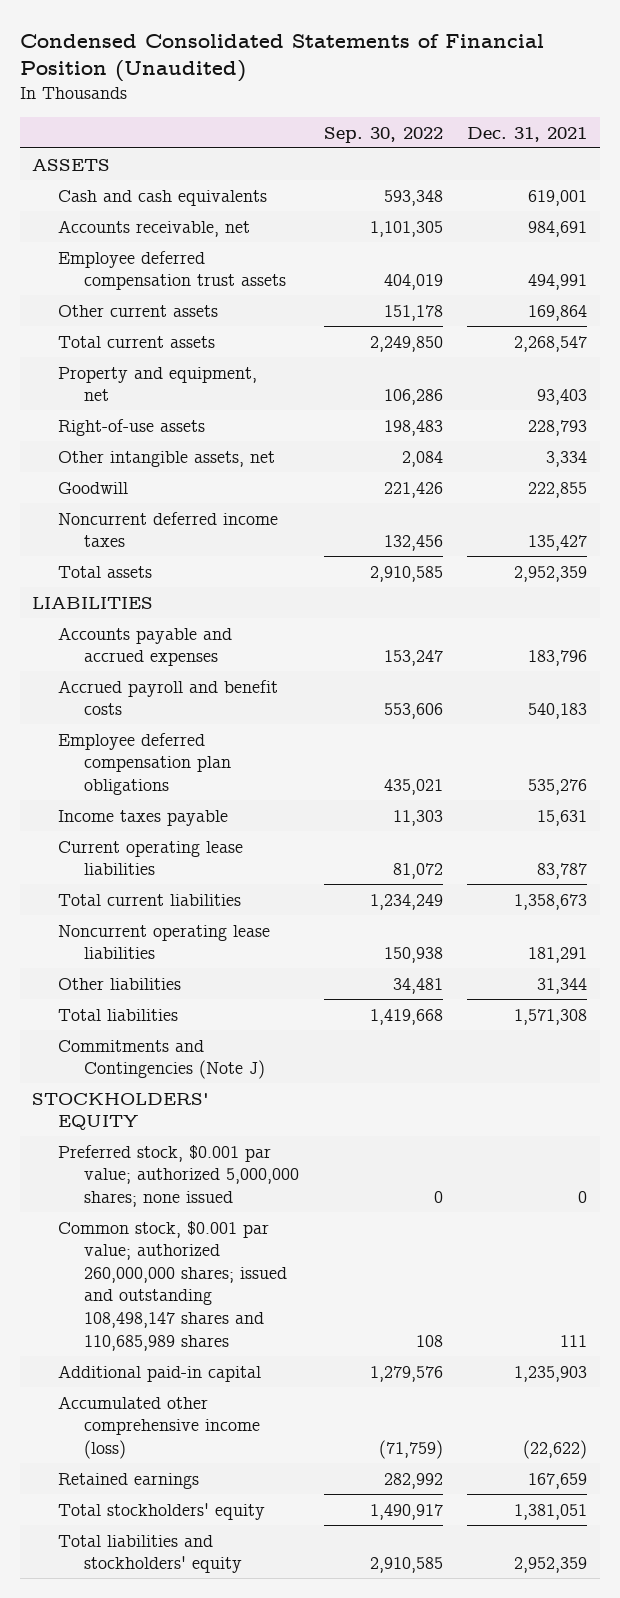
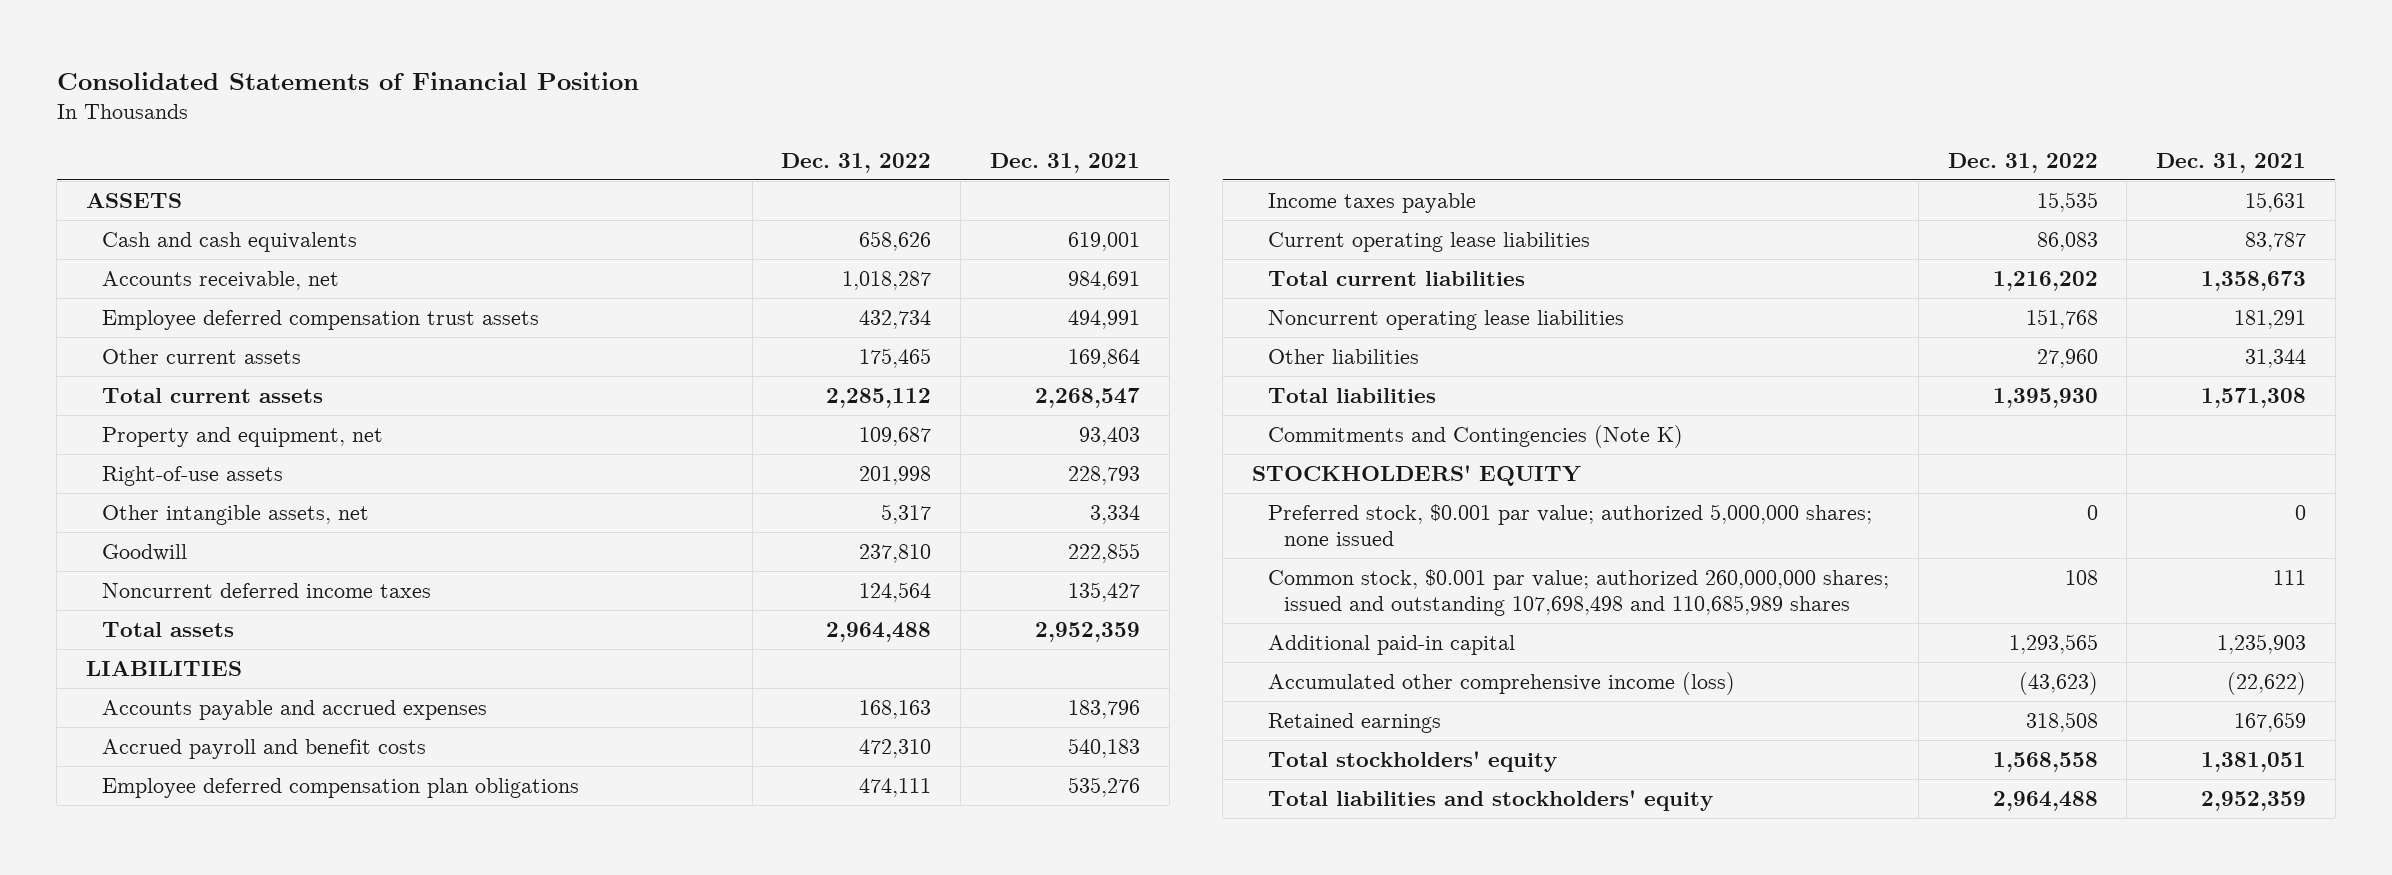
[19,33,544,83] Condensed Consolidated Statements of Financial Position (Unaudited) -> [56,72,639,91] Consolidated Statements of Financial Position
[323,126,443,143] Sep. 30, 2022 -> none
none -> [781,152,932,173] Dec. 31, 2022
[58,1039,266,1080] Commitments and Contingencies (Note J) -> [1267,424,1683,448] Commitments and Contingencies (Note K)
[58,1220,288,1351] Common stock, $0.001 par value; authorized 260,000,000 shares; issued and outstanding 108,498,147 shares and 110,685,989 shares -> [1267,568,1889,616] Common stock, $0.001 par value; authorized 260,000,000 shares; issued and outstanding 107,698,498 and 110,685,989 shares

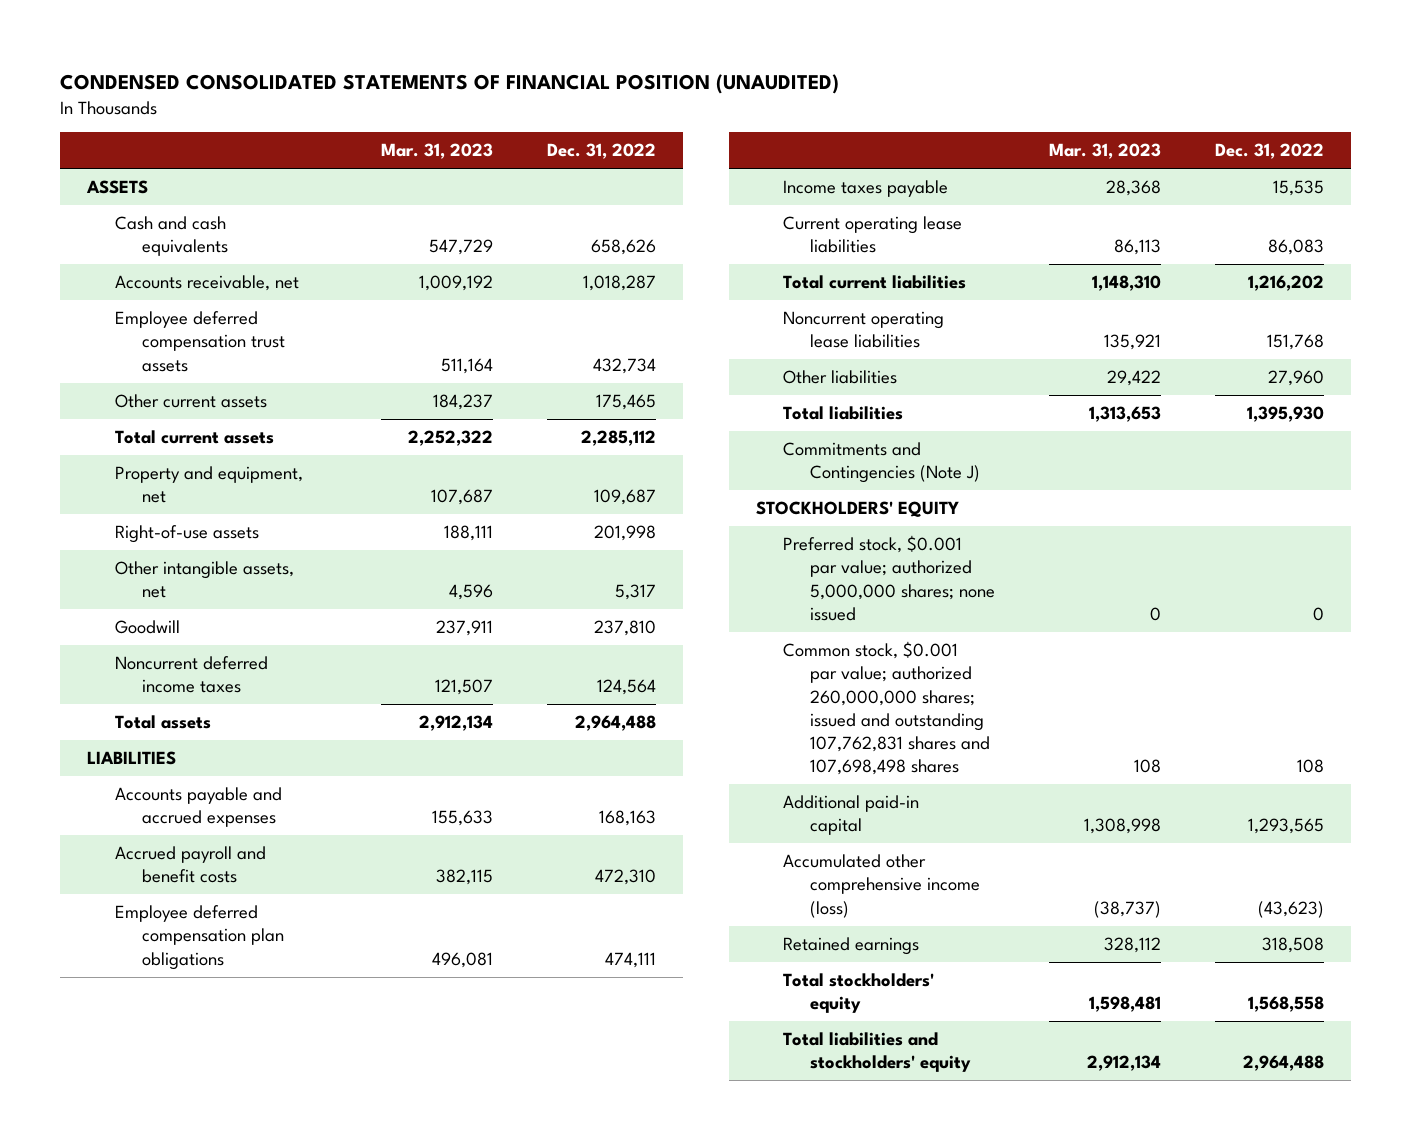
[56,72,639,91] Consolidated Statements of Financial Position -> [60,73,840,94] CONDENSED CONSOLIDATED STATEMENTS OF FINANCIAL POSITION (UNAUDITED)
[990,152,1141,173] Dec. 31, 2021 -> none
none -> [380,143,493,160] Mar. 31, 2023
[1267,424,1683,448] Commitments and Contingencies (Note K) -> [782,442,981,484] Commitments and Contingencies (Note J)
[1267,568,1889,616] Common stock, $0.001 par value; authorized 260,000,000 shares; issued and outstanding 107,698,498 and 110,685,989 shares -> [782,641,991,776] Common stock, $0.001 par value; authorized 260,000,000 shares; issued and outstanding 107,762,831 shares and 107,698,498 shares

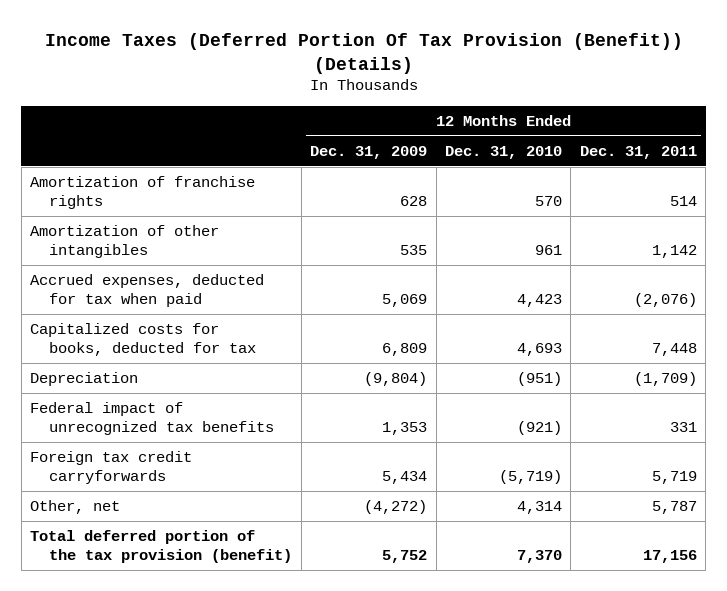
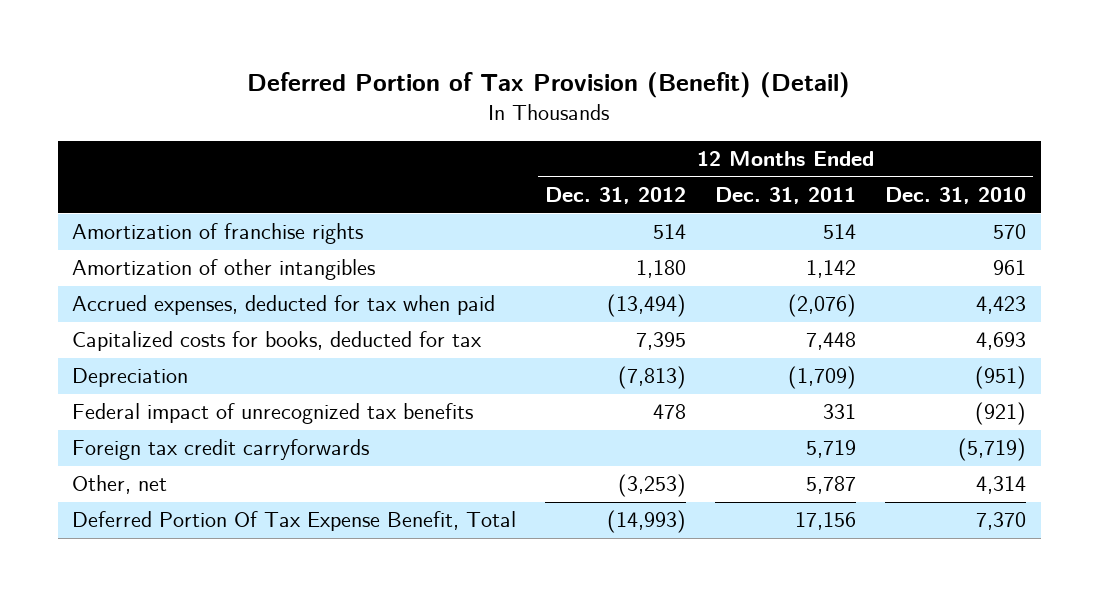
[44,32,683,74] Income Taxes (Deferred Portion Of Tax Provision (Benefit)) (Details) -> [247,71,851,98] Deferred Portion of Tax Provision (Benefit) (Detail)
[310,145,428,159] Dec. 31, 2009 -> none
none -> [545,187,687,205] Dec. 31, 2012
[30,530,293,564] Total deferred portion of the tax provision (benefit) -> [72,511,517,532] Deferred Portion Of Tax Expense Benefit, Total

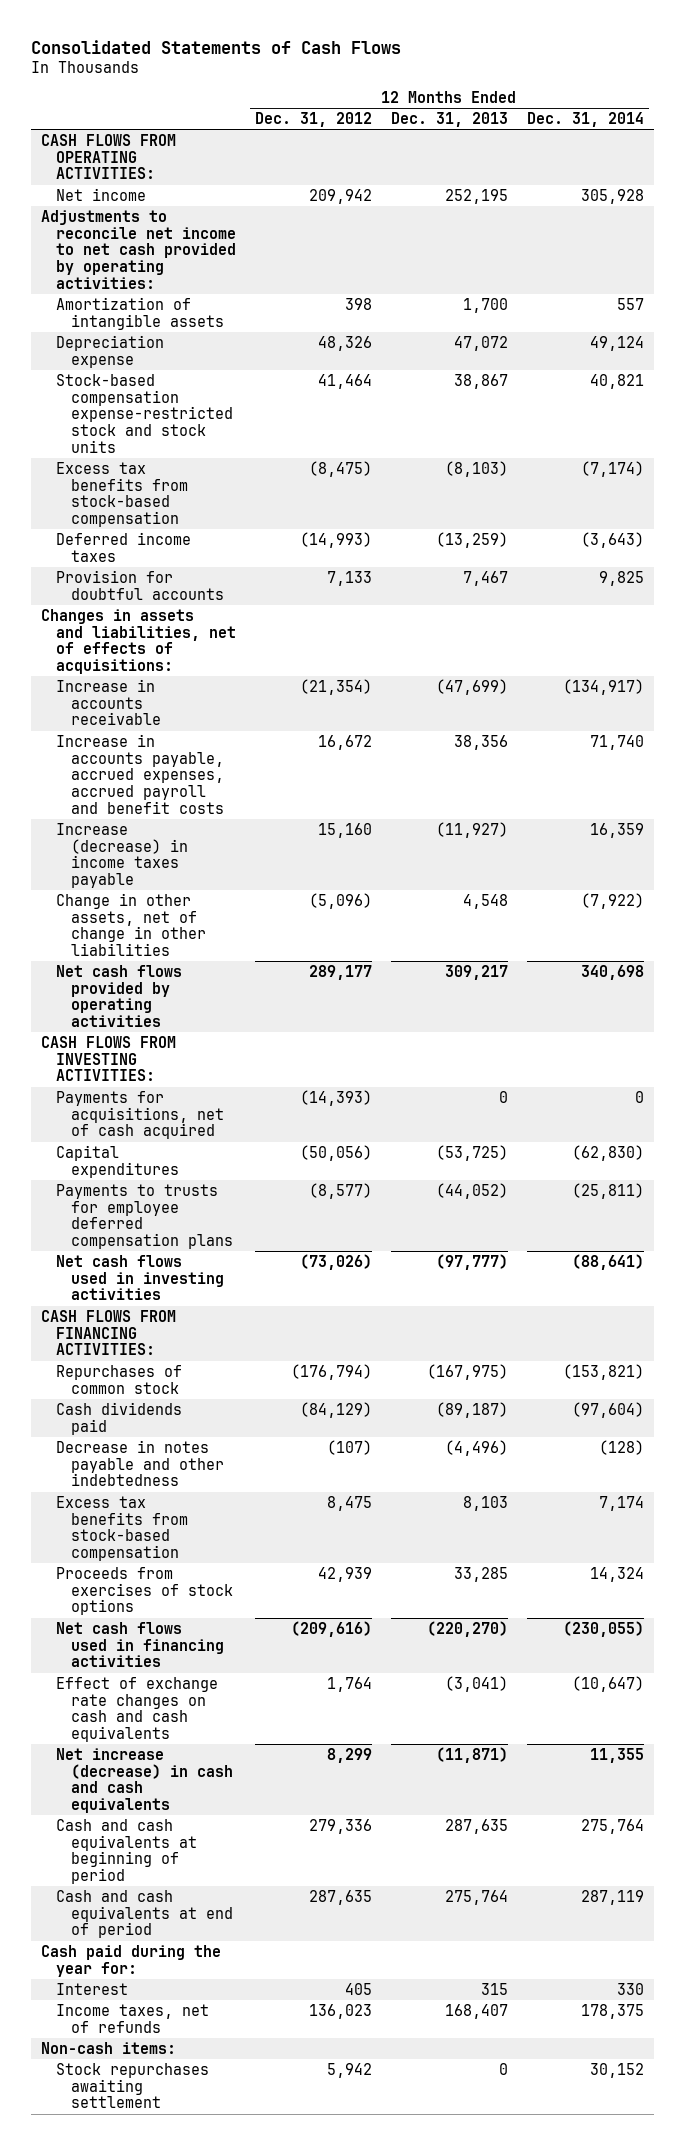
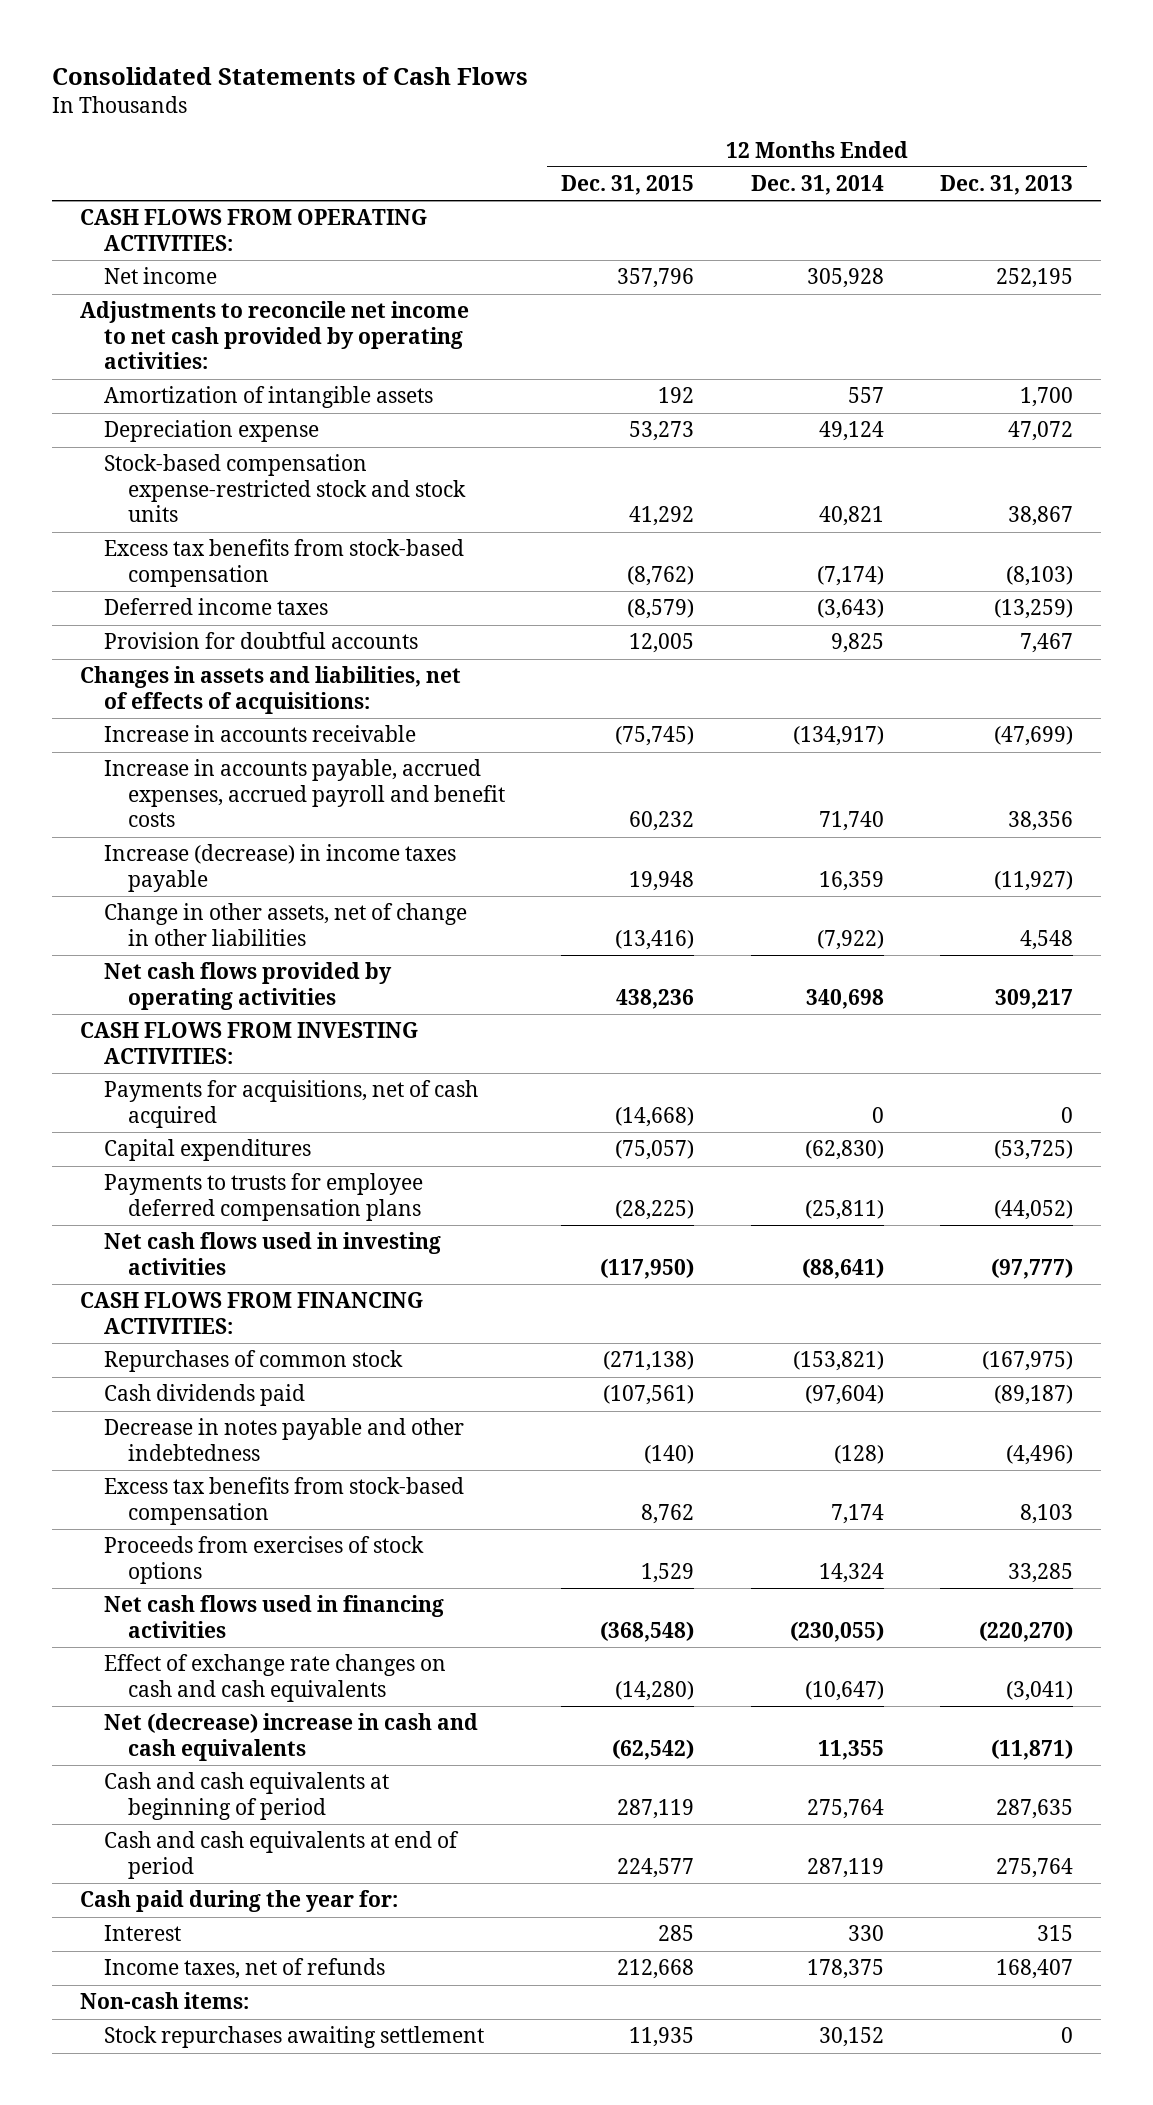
[254,111,372,127] Dec. 31, 2012 -> none
none -> [561,175,695,196] Dec. 31, 2015
[55,1747,233,1814] Net increase (decrease) in cash and cash equivalents -> [104,1713,479,1761] Net (decrease) increase in cash and cash equivalents

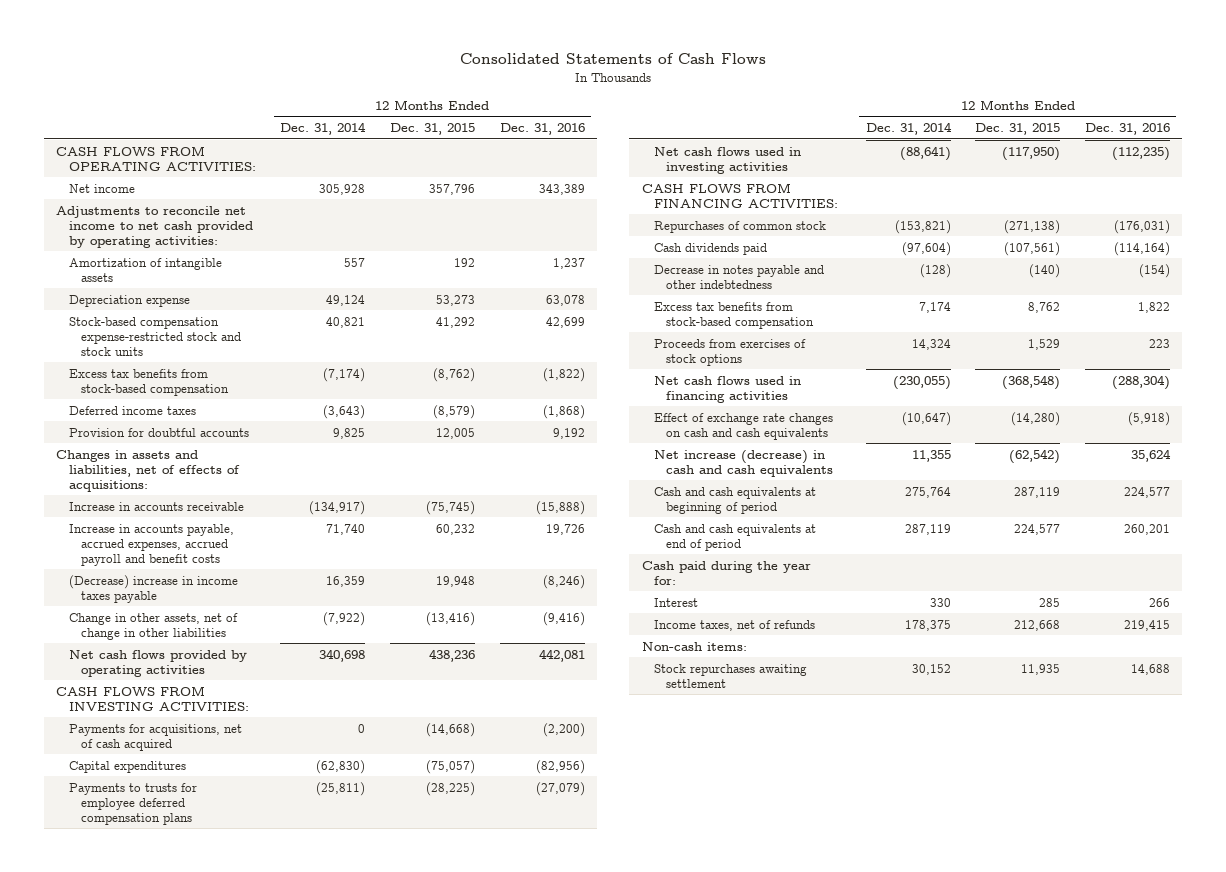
[940,175,1074,196] Dec. 31, 2013 -> none
none -> [499,123,585,136] Dec. 31, 2016
[104,844,457,892] Increase (decrease) in income taxes payable -> [68,574,238,603] (Decrease) increase in income taxes payable
[104,1713,479,1761] Net (decrease) increase in cash and cash equivalents -> [653,449,834,477] Net increase (decrease) in cash and cash equivalents

